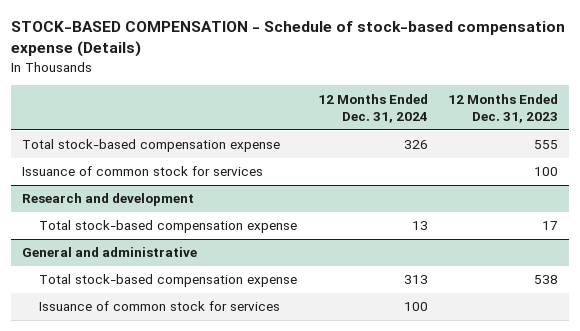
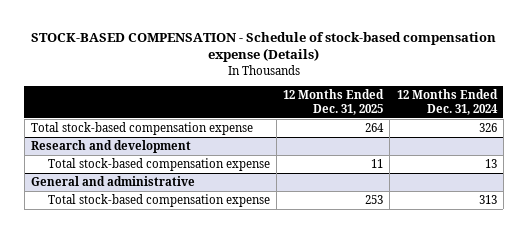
[448,93,559,123] 12 Months Ended Dec. 31, 2023 -> none
none -> [283,88,385,115] 12 Months Ended Dec. 31, 2025
[21,166,263,177] Issuance of common stock for services -> none
[39,301,281,312] Issuance of common stock for services -> none

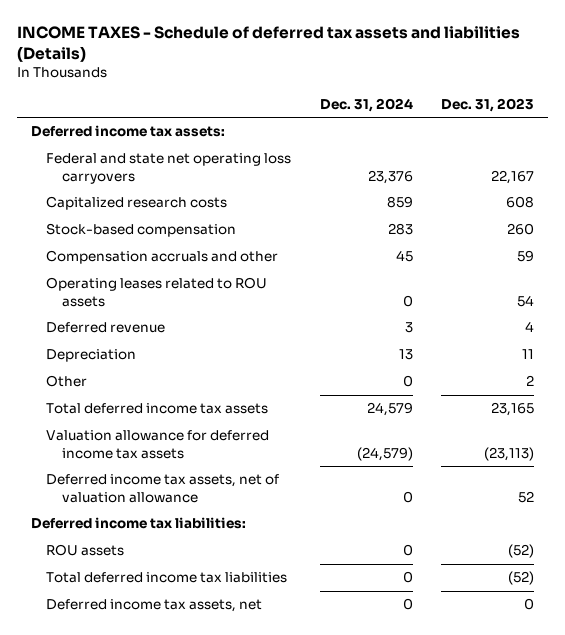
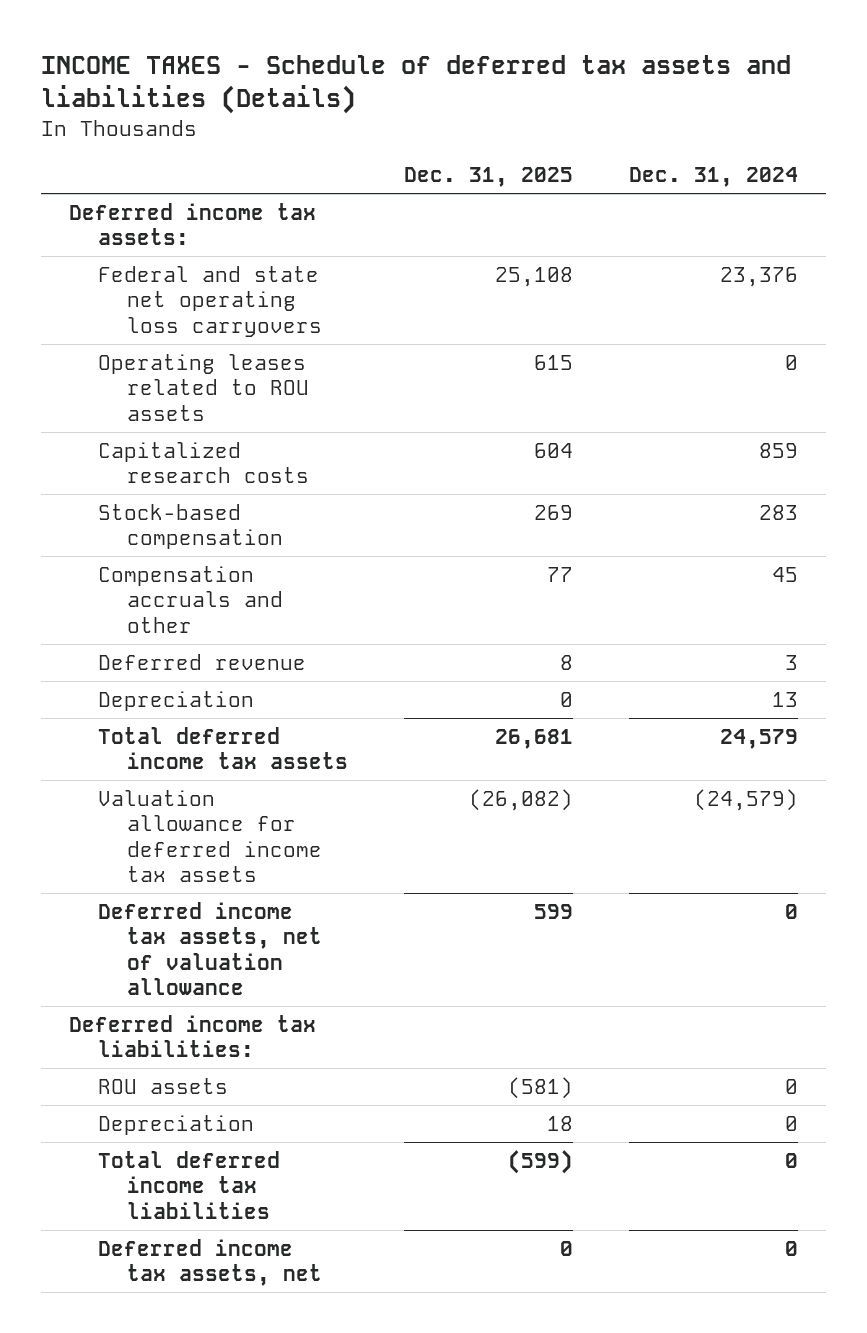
[440,97,534,112] Dec. 31, 2023 -> none
none -> [404,167,574,188] Dec. 31, 2025
[46,277,268,307] Operating leases related to ROU assets -> [98,353,310,421] Operating leases related to ROU assets
[46,375,88,388] Other -> none
none -> [98,1114,255,1135] Depreciation

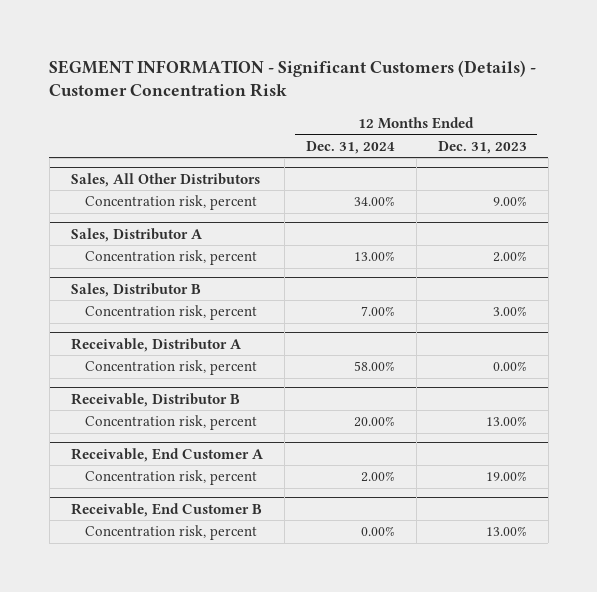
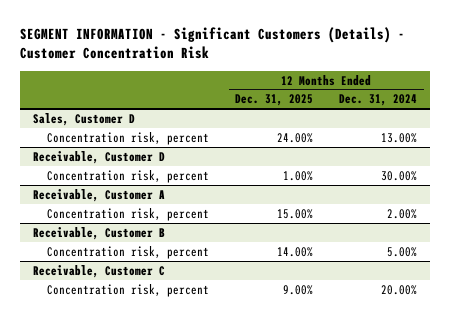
[437,140,527,154] Dec. 31, 2023 -> none
none -> [235,94,314,107] Dec. 31, 2025
[70,172,260,187] Sales, All Other Distributors -> none
[85,195,258,211] Concentration risk, percent -> none
[70,227,203,242] Sales, Distributor A -> none
none -> [32,112,135,126] Sales, Customer D
[70,282,201,297] Sales, Distributor B -> none
[70,337,242,352] Receivable, Distributor A -> none
[85,360,258,376] Concentration risk, percent -> none
[70,392,240,407] Receivable, Distributor B -> none
[85,415,258,431] Concentration risk, percent -> none
none -> [32,150,165,164] Receivable, Customer D
[360,306,395,317] 7.00% -> [381,170,418,181] 30.00%
[70,447,264,462] Receivable, End Customer A -> [32,188,165,202] Receivable, Customer A
[70,502,262,517] Receivable, End Customer B -> [32,226,165,240] Receivable, Customer B
[360,526,395,537] 0.00% -> [387,246,418,257] 5.00%
none -> [32,264,165,278] Receivable, Customer C
none -> [47,283,210,297] Concentration risk, percent

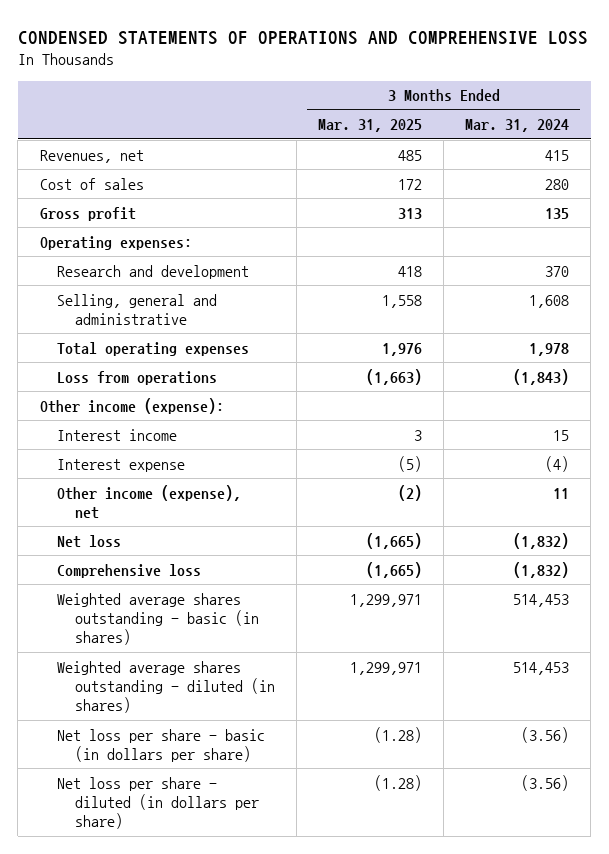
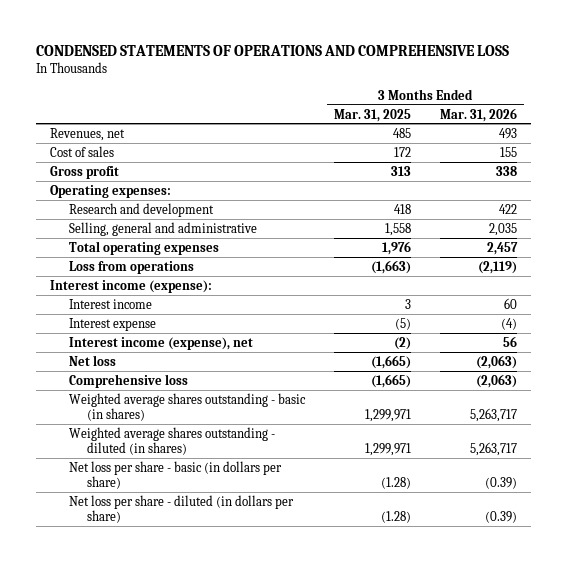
[465,119,570,133] Mar. 31, 2024 -> none
none -> [439,107,517,122] Mar. 31, 2026
[39,397,224,414] Other income (expense): -> [50,279,213,293] Interest income (expense):
[57,484,242,520] Other income (expense), net -> [68,336,253,350] Interest income (expense), net

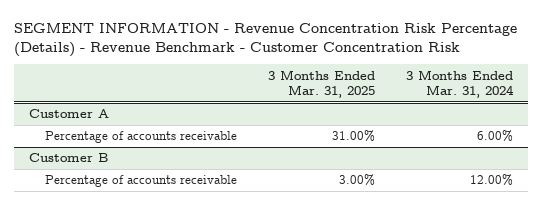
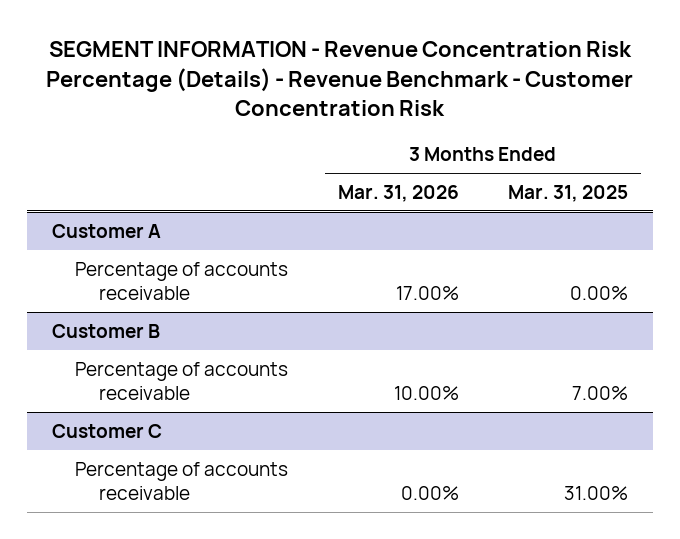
[405,69,514,99] 3 Months Ended Mar. 31, 2024 -> none
none -> [337,185,459,203] Mar. 31, 2026
[331,130,375,143] 31.00% -> [570,285,629,300] 0.00%
[338,174,375,187] 3.00% -> [572,385,629,400] 7.00%
none -> [51,423,162,438] Customer C
none -> [75,461,289,500] Percentage of accounts receivable

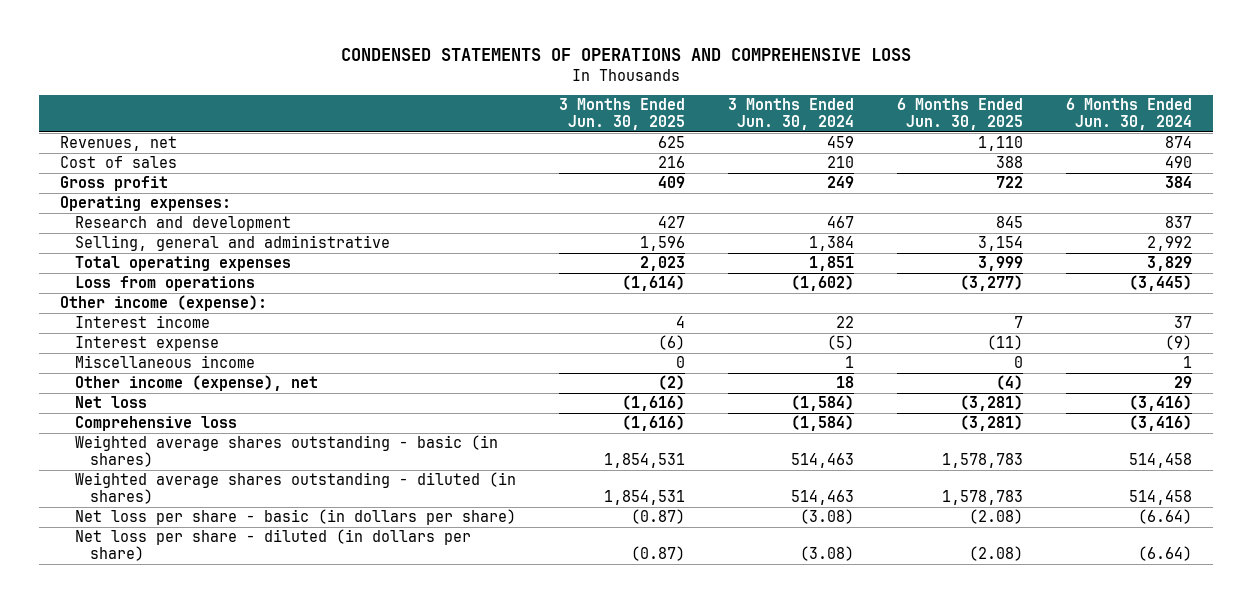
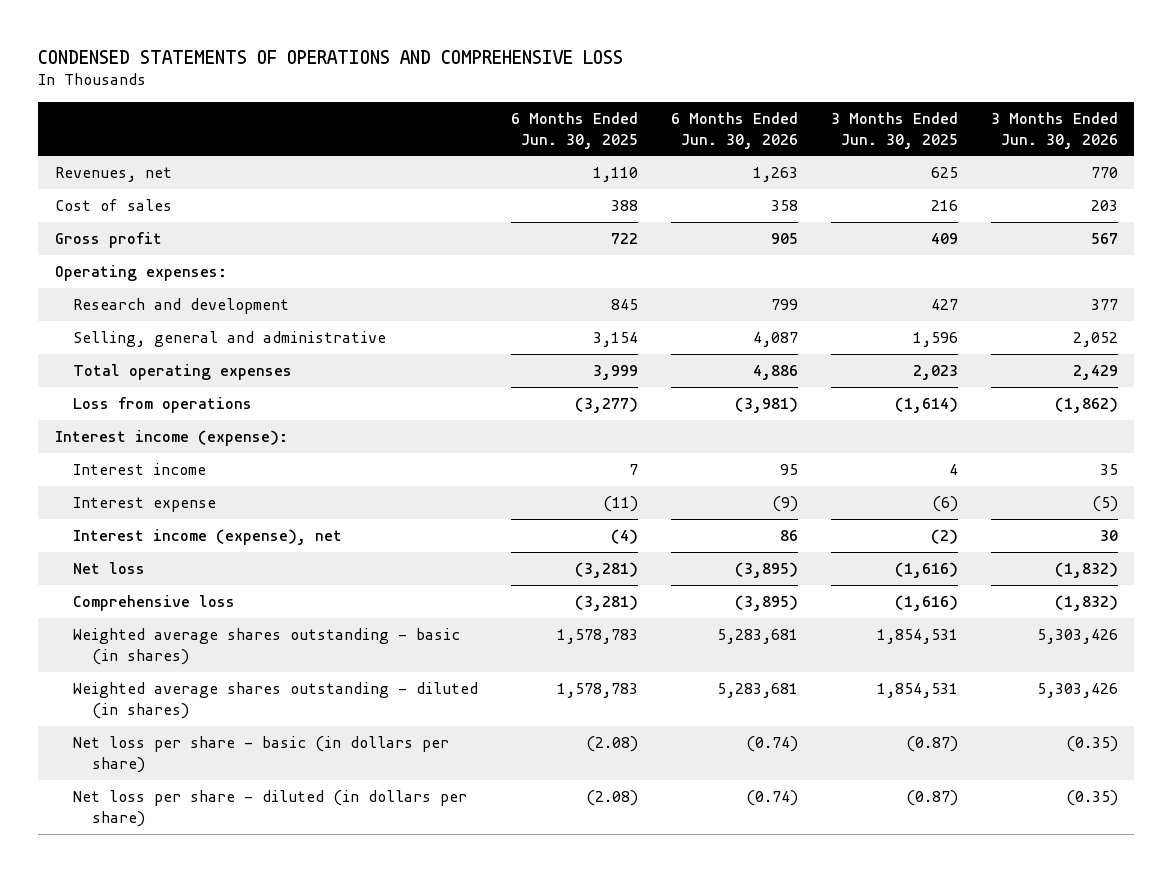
[728,98,855,130] 3 Months Ended Jun. 30, 2024 -> none
[1065,98,1192,130] 6 Months Ended Jun. 30, 2024 -> none
none -> [670,111,798,149] 6 Months Ended Jun. 30, 2026
none -> [990,111,1118,149] 3 Months Ended Jun. 30, 2026
[60,295,268,312] Other income (expense): -> [54,429,288,446] Interest income (expense):
[75,355,256,369] Miscellaneous income -> none
[75,375,319,392] Other income (expense), net -> [73,528,343,545] Interest income (expense), net

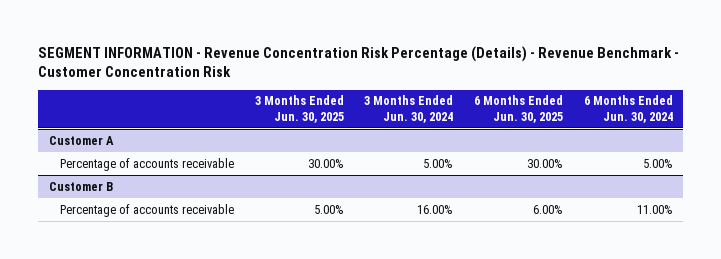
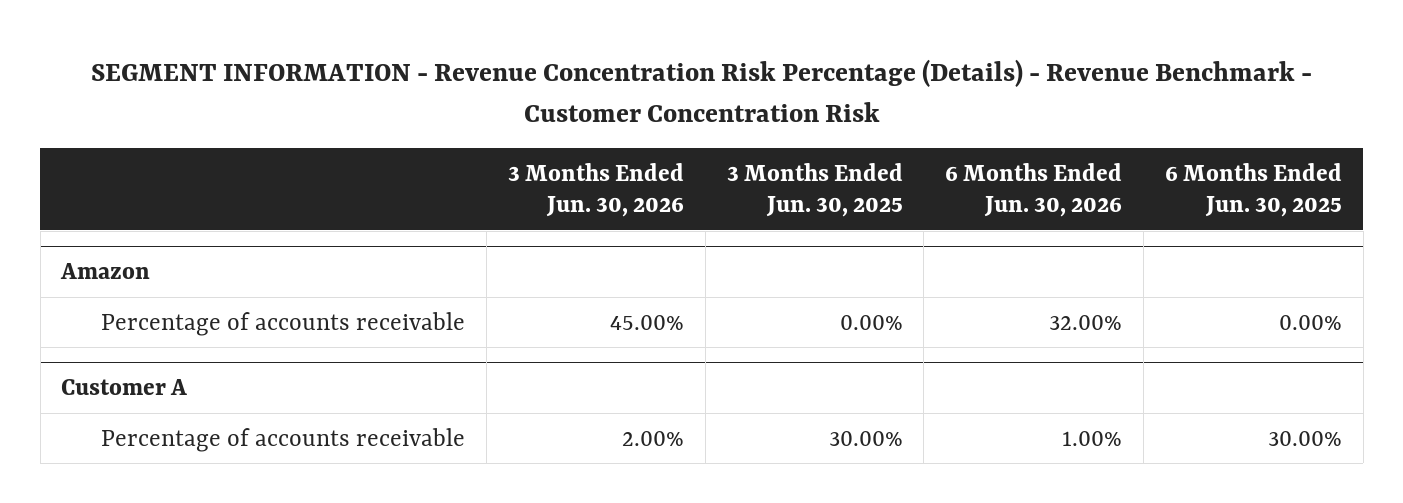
[364,95,454,123] 3 Months Ended Jun. 30, 2024 -> none
[583,95,673,123] 6 Months Ended Jun. 30, 2024 -> none
none -> [507,162,684,218] 3 Months Ended Jun. 30, 2026
none -> [945,162,1123,218] 6 Months Ended Jun. 30, 2026
none -> [60,263,151,280] Amazon
none -> [101,311,466,336] Percentage of accounts receivable
[48,181,113,191] Customer B -> none
[60,203,235,217] Percentage of accounts receivable -> none

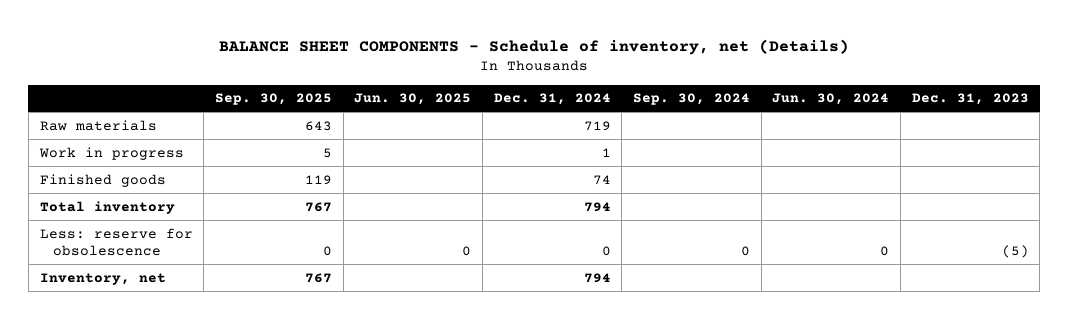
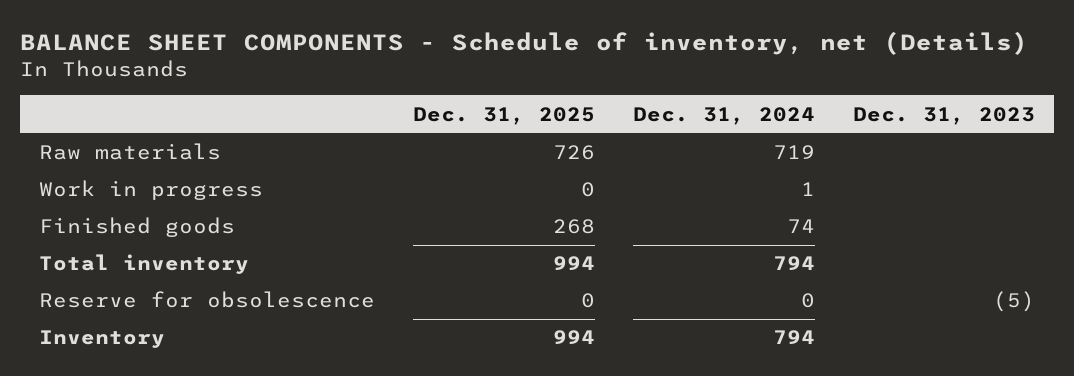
[214,93,332,106] Sep. 30, 2025 -> none
[354,93,472,106] Jun. 30, 2025 -> none
[632,93,750,106] Sep. 30, 2024 -> none
[772,93,890,106] Jun. 30, 2024 -> none
none -> [413,106,596,125] Dec. 31, 2025
[39,227,193,256] Less: reserve for obsolescence -> [39,291,376,309] Reserve for obsolescence
[39,272,166,285] Inventory, net -> [39,330,166,349] Inventory

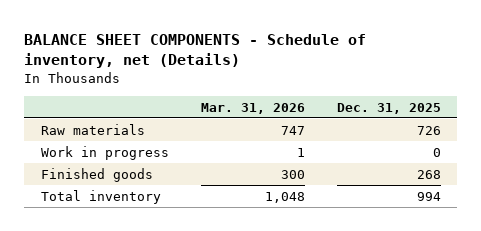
[633,106,816,125] Dec. 31, 2024 -> none
[853,106,1036,125] Dec. 31, 2023 -> none
none -> [200,102,305,114] Mar. 31, 2026
[39,291,376,309] Reserve for obsolescence -> none
[39,330,166,349] Inventory -> none

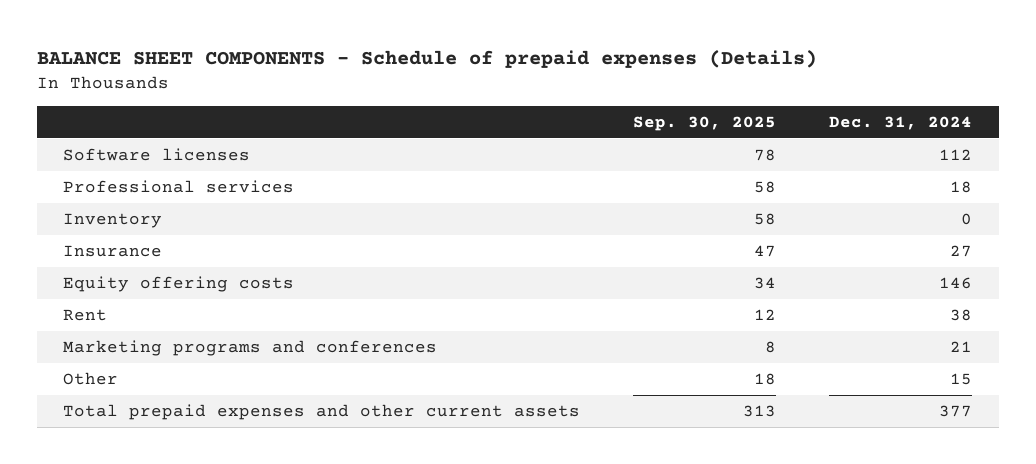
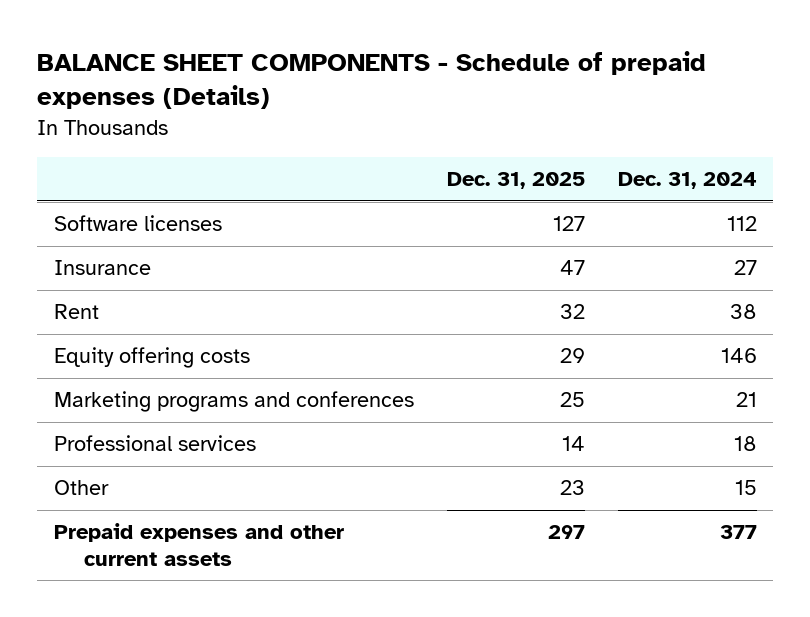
[633,115,777,131] Sep. 30, 2025 -> none
none -> [446,172,585,190] Dec. 31, 2025
[63,213,163,229] Inventory -> none
[63,276,295,293] Equity offering costs -> [53,347,250,369] Equity offering costs
[63,180,295,194] Professional services -> [53,435,256,452] Professional services
[63,404,581,421] Total prepaid expenses and other current assets -> [53,523,344,566] Prepaid expenses and other current assets

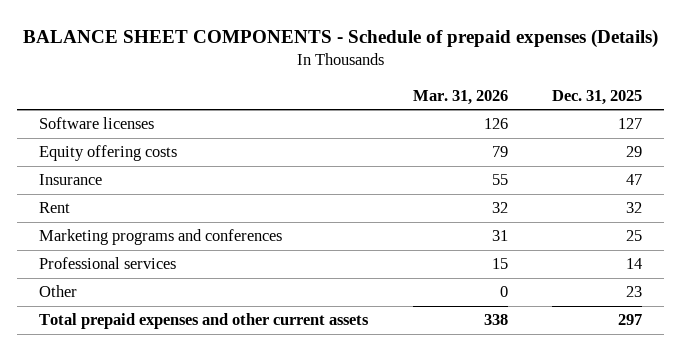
[617,172,757,190] Dec. 31, 2024 -> none
none -> [412,89,508,105] Mar. 31, 2026
[53,347,250,369] Equity offering costs -> [39,145,178,162] Equity offering costs
[53,523,344,566] Prepaid expenses and other current assets -> [39,313,370,330] Total prepaid expenses and other current assets

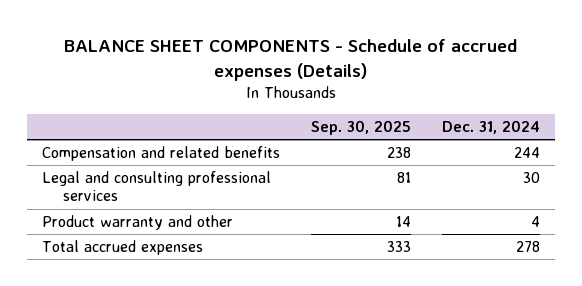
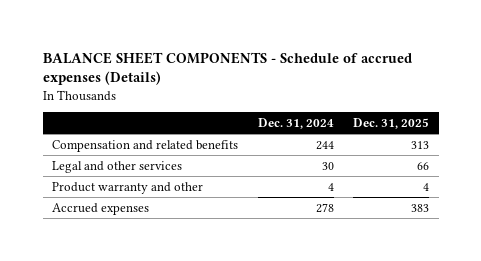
[311,120,412,136] Sep. 30, 2025 -> none
none -> [353,118,430,130] Dec. 31, 2025
[42,170,272,202] Legal and consulting professional services -> [52,160,183,173] Legal and other services
[42,239,204,255] Total accrued expenses -> [52,202,150,215] Accrued expenses

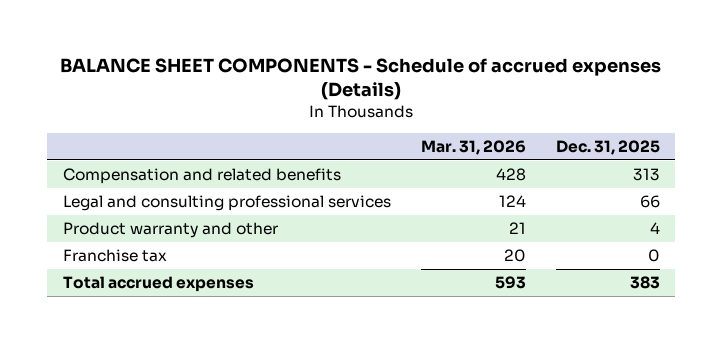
[257,118,334,130] Dec. 31, 2024 -> none
none -> [420,139,526,155] Mar. 31, 2026
[52,160,183,173] Legal and other services -> [62,195,391,212] Legal and consulting professional services
none -> [62,249,167,263] Franchise tax
[52,202,150,215] Accrued expenses -> [62,276,254,293] Total accrued expenses

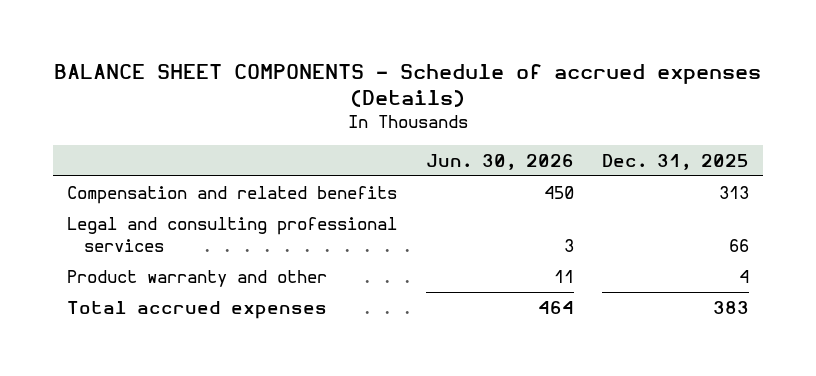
[420,139,526,155] Mar. 31, 2026 -> none
none -> [425,153,574,170] Jun. 30, 2026
[62,249,167,263] Franchise tax -> none

